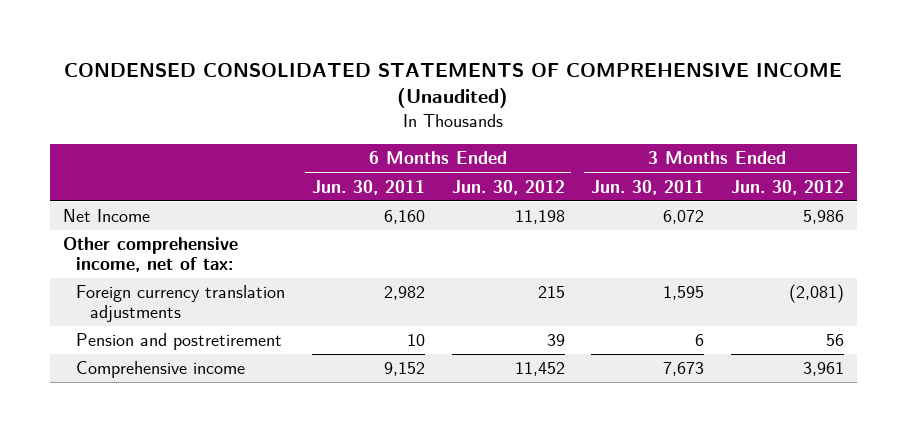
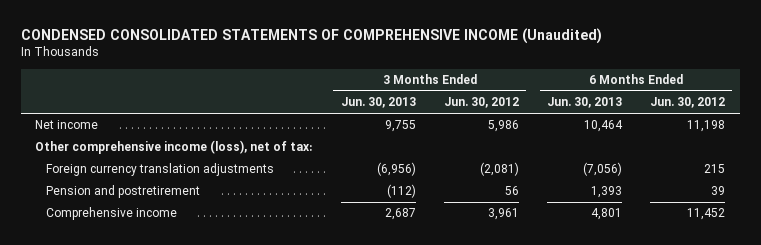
[311,179,425,195] Jun. 30, 2011 -> none
[591,179,705,195] Jun. 30, 2011 -> none
none -> [340,97,416,109] Jun. 30, 2013
none -> [547,97,623,109] Jun. 30, 2013
[62,209,150,223] Net Income -> [35,120,99,130] Net income
[62,237,238,273] Other comprehensive income, net of tax: -> [35,140,313,155] Other comprehensive income (loss), net of tax:

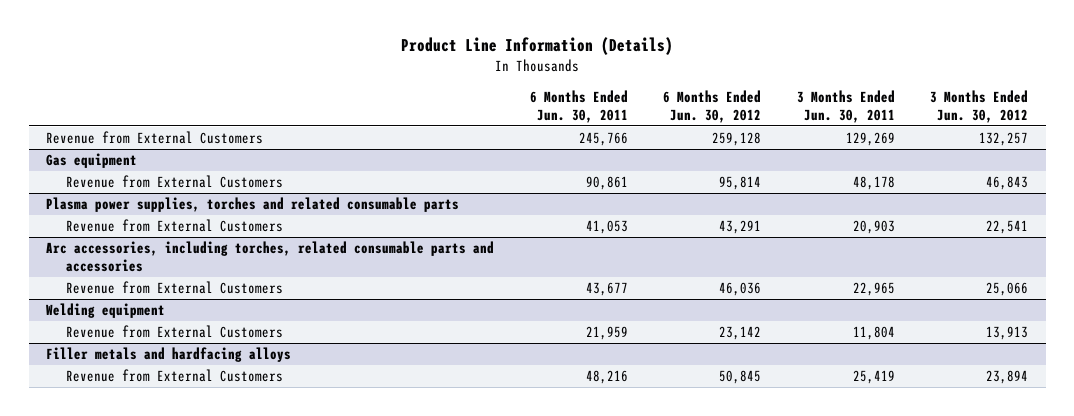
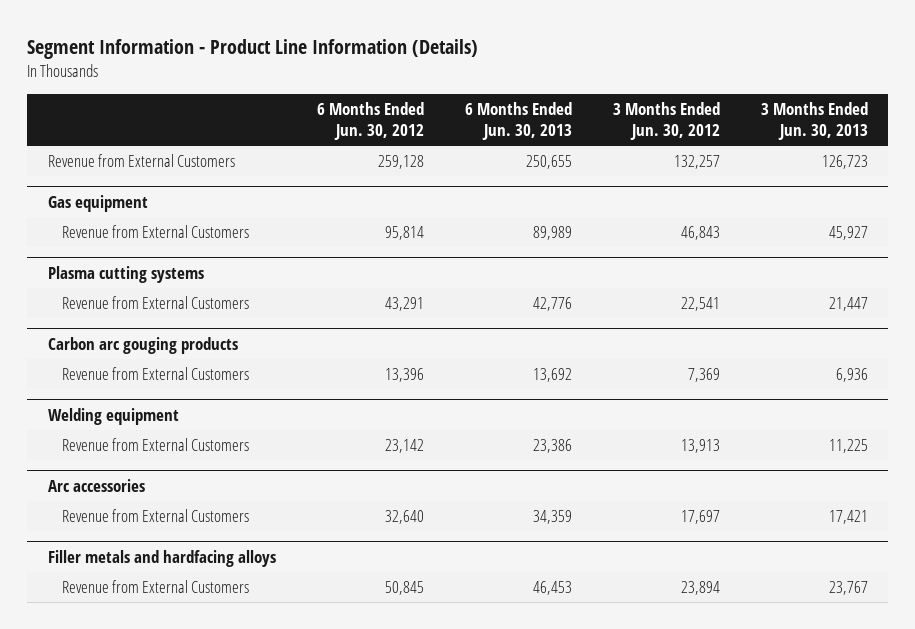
[401,37,674,56] Product Line Information (Details) -> [27,38,479,59] Segment Information - Product Line Information (Details)
[529,90,628,123] 6 Months Ended Jun. 30, 2011 -> none
[796,90,895,123] 3 Months Ended Jun. 30, 2011 -> none
none -> [464,101,572,141] 6 Months Ended Jun. 30, 2013
none -> [760,101,868,141] 3 Months Ended Jun. 30, 2013
[46,197,460,213] Plasma power supplies, torches and related consumable parts -> none
none -> [47,265,204,283] Plasma cutting systems
[46,241,495,272] Arc accessories, including torches, related consumable parts and accessories -> none
none -> [47,336,238,354] Carbon arc gouging products
[719,282,762,297] 46,036 -> [384,368,424,383] 13,396
[986,282,1029,297] 25,066 -> [687,368,720,383] 7,369
none -> [47,478,145,492] Arc accessories
none -> [61,509,249,523] Revenue from External Customers

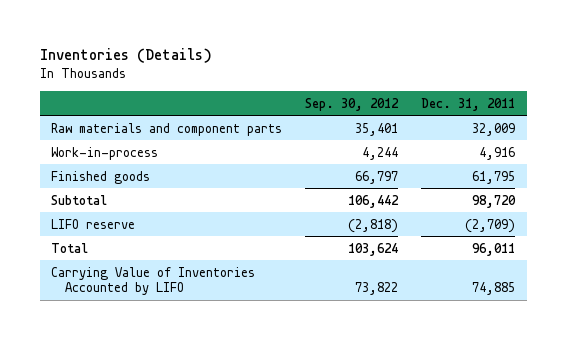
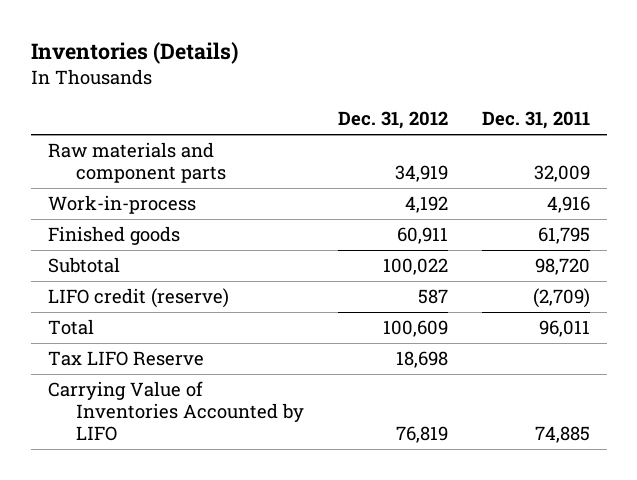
[305,97,400,111] Sep. 30, 2012 -> none
none -> [337,111,448,130] Dec. 31, 2012
[51,218,136,229] LIFO reserve -> [47,288,229,309] LIFO credit (reserve)
none -> [47,351,204,367] Tax LIFO Reserve

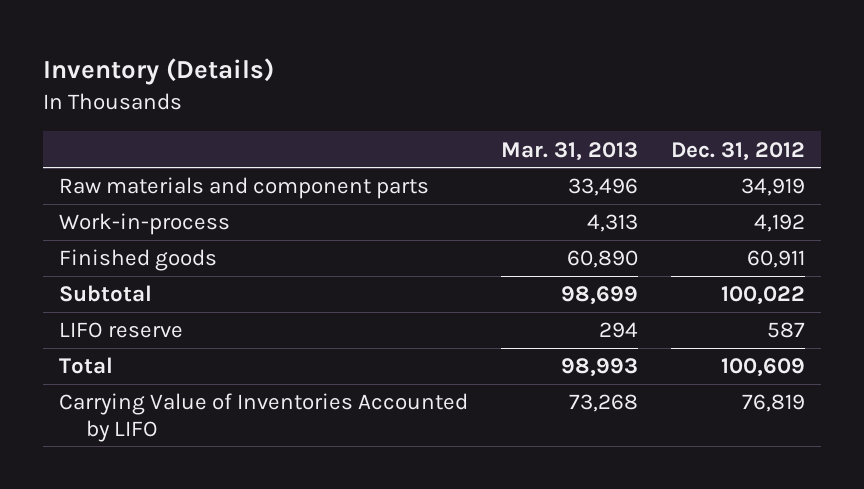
[30,42,238,65] Inventories (Details) -> [42,58,274,86] Inventory (Details)
[481,111,590,130] Dec. 31, 2011 -> none
none -> [501,141,639,161] Mar. 31, 2013
[47,288,229,309] LIFO credit (reserve) -> [59,322,184,339] LIFO reserve
[47,351,204,367] Tax LIFO Reserve -> none

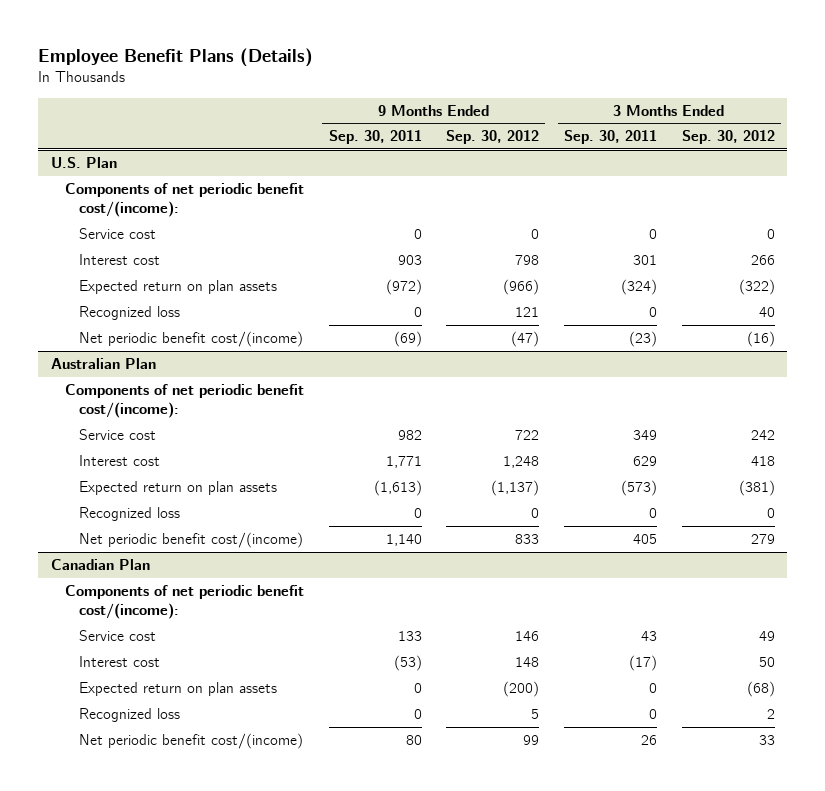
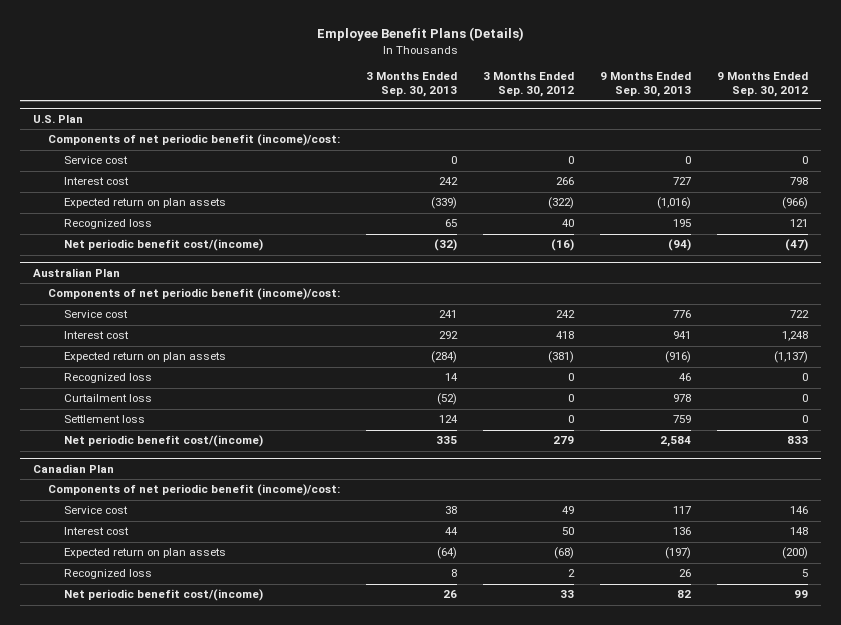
[328,130,422,145] Sep. 30, 2011 -> none
[563,130,657,145] Sep. 30, 2011 -> none
none -> [366,71,458,98] 3 Months Ended Sep. 30, 2013
none -> [600,71,692,98] 9 Months Ended Sep. 30, 2013
[64,183,304,218] Components of net periodic benefit cost/(income): -> [48,134,341,147] Components of net periodic benefit (income)/cost:
[64,384,304,419] Components of net periodic benefit cost/(income): -> [48,288,341,301] Components of net periodic benefit (income)/cost:
none -> [63,394,152,403] Curtailment loss
none -> [63,415,145,424] Settlement loss
[64,585,304,620] Components of net periodic benefit cost/(income): -> [48,484,341,497] Components of net periodic benefit (income)/cost:

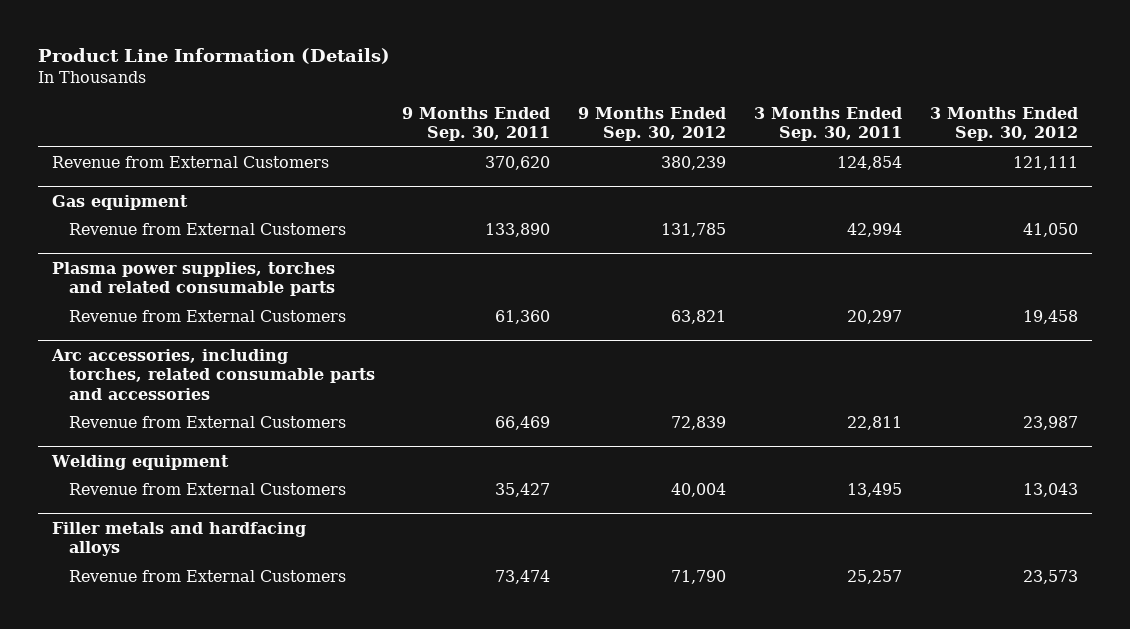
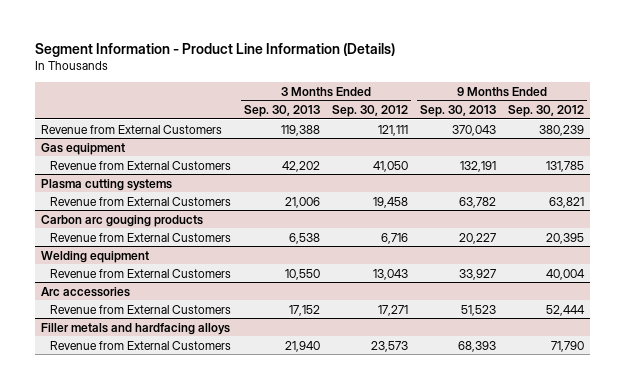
[37,48,390,65] Product Line Information (Details) -> [34,42,395,57] Segment Information - Product Line Information (Details)
[402,106,551,142] 9 Months Ended Sep. 30, 2011 -> none
[754,106,903,142] 3 Months Ended Sep. 30, 2011 -> none
none -> [243,105,320,118] Sep. 30, 2013
none -> [420,105,497,118] Sep. 30, 2013
[51,261,335,297] Plasma power supplies, torches and related consumable parts -> none
none -> [41,178,173,191] Plasma cutting systems
[50,348,375,400] Arc accessories, including torches, related consumable parts and accessories -> none
none -> [41,214,204,227] Carbon arc gouging products
[671,416,727,431] 72,839 -> [546,232,585,244] 20,395
[1022,416,1078,431] 23,987 -> [380,232,408,244] 6,716
none -> [41,286,131,297] Arc accessories
none -> [50,304,232,314] Revenue from External Customers

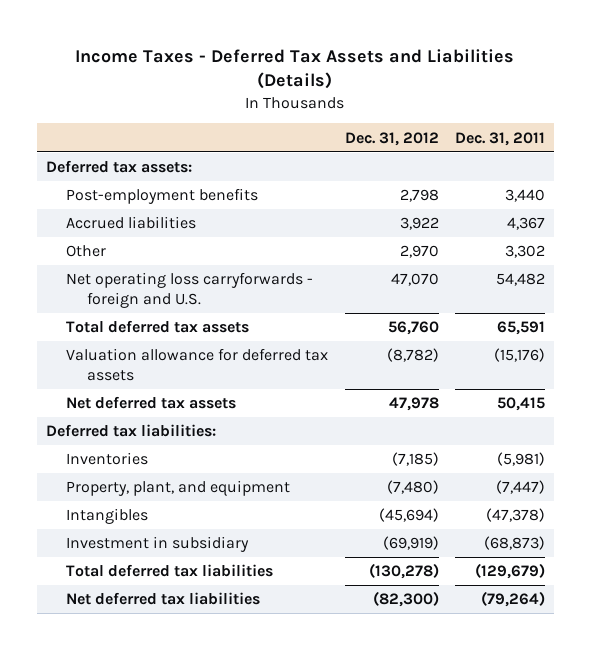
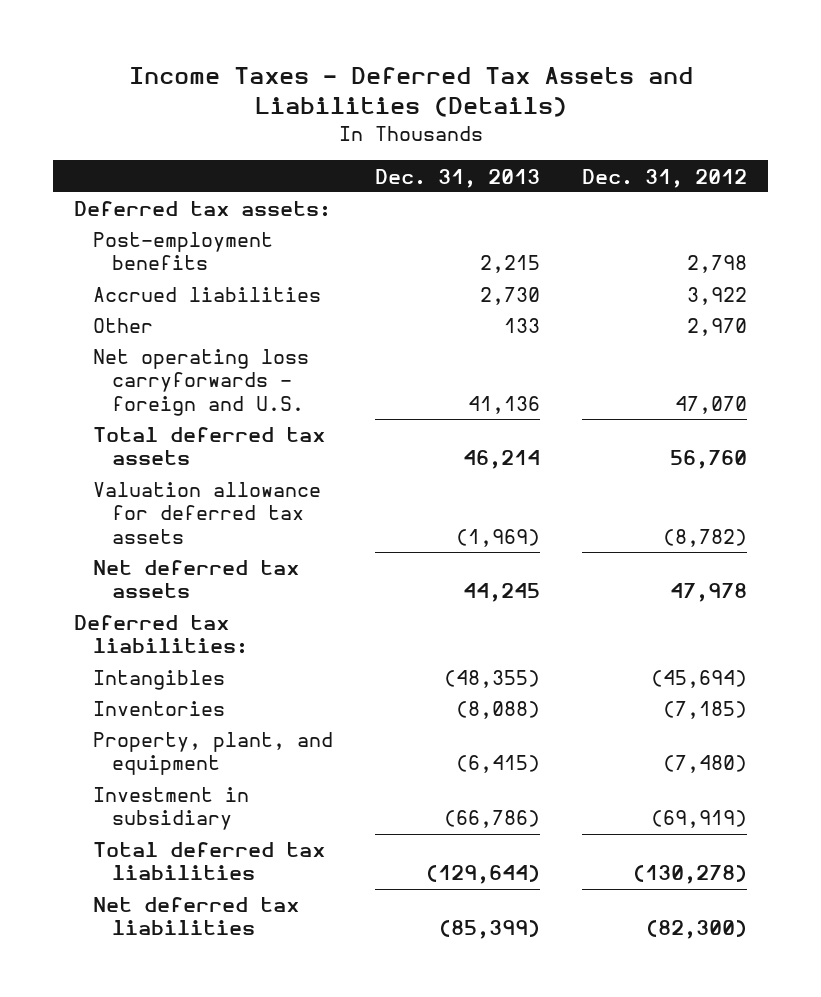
[455,131,546,146] Dec. 31, 2011 -> none
none -> [375,168,541,188] Dec. 31, 2013
[66,508,149,525] Intangibles -> [93,670,226,691] Intangibles

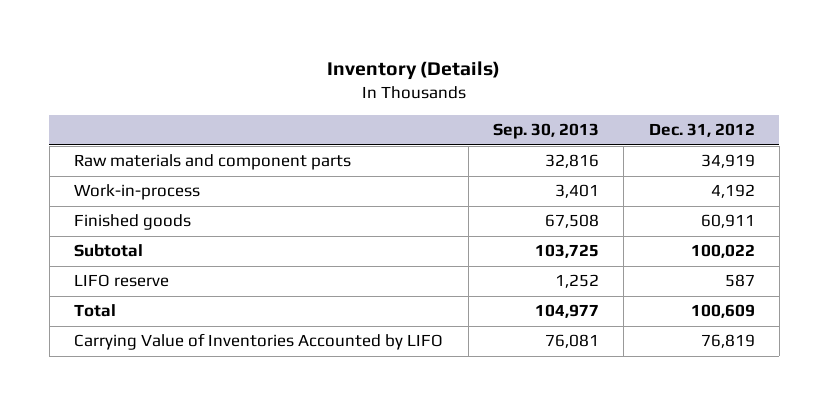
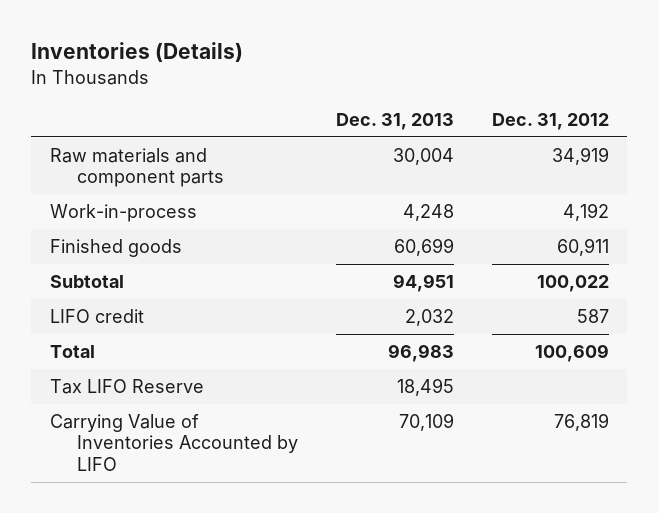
[327,61,501,81] Inventory (Details) -> [31,42,244,63] Inventories (Details)
[492,123,599,140] Sep. 30, 2013 -> none
none -> [335,112,454,130] Dec. 31, 2013
[74,274,170,288] LIFO reserve -> [50,309,145,324] LIFO credit
none -> [50,379,205,395] Tax LIFO Reserve

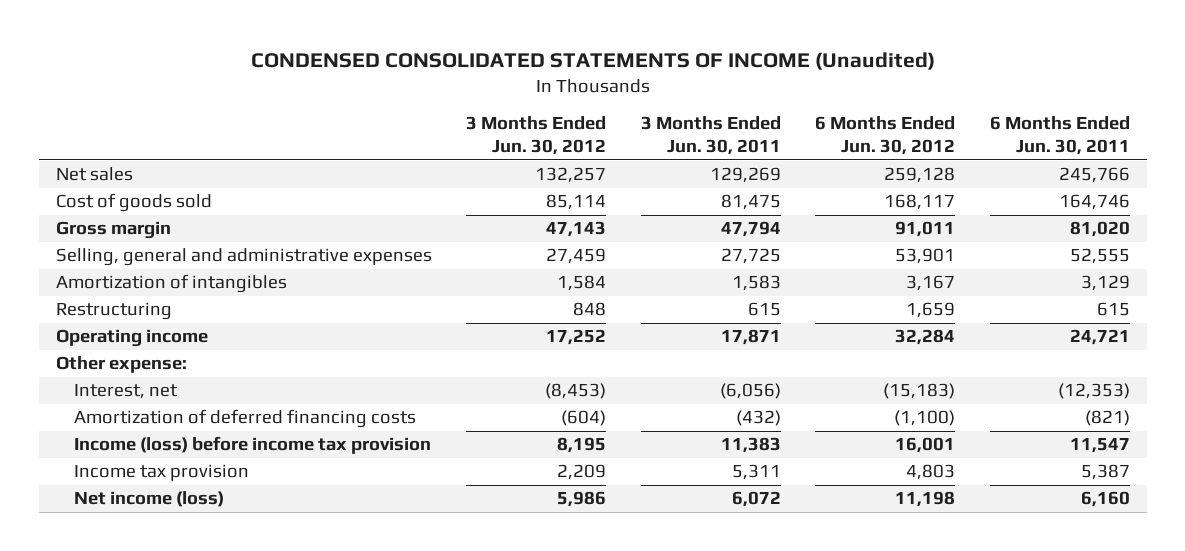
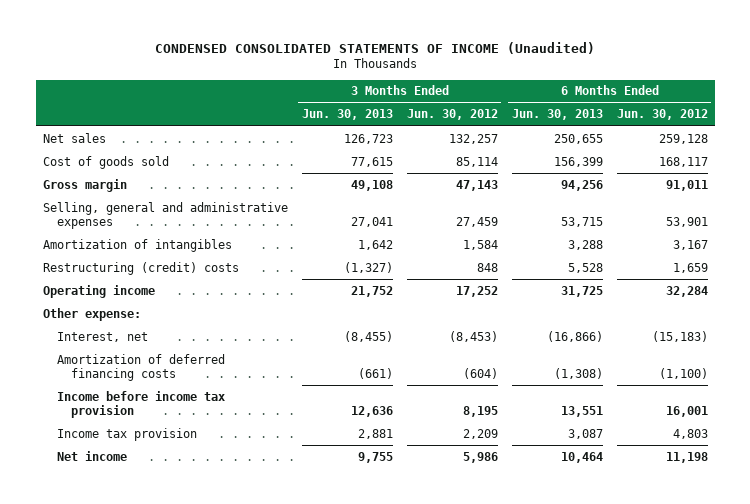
[640,116,781,155] 3 Months Ended Jun. 30, 2011 -> none
[989,116,1130,155] 6 Months Ended Jun. 30, 2011 -> none
none -> [301,109,393,121] Jun. 30, 2013
none -> [511,109,603,121] Jun. 30, 2013
[55,302,172,321] Restructuring -> [42,261,239,275] Restructuring (credit) costs
[73,436,431,455] Income (loss) before income tax provision -> [56,390,225,418] Income before income tax provision
[73,491,224,508] Net income (loss) -> [56,450,127,461] Net income

